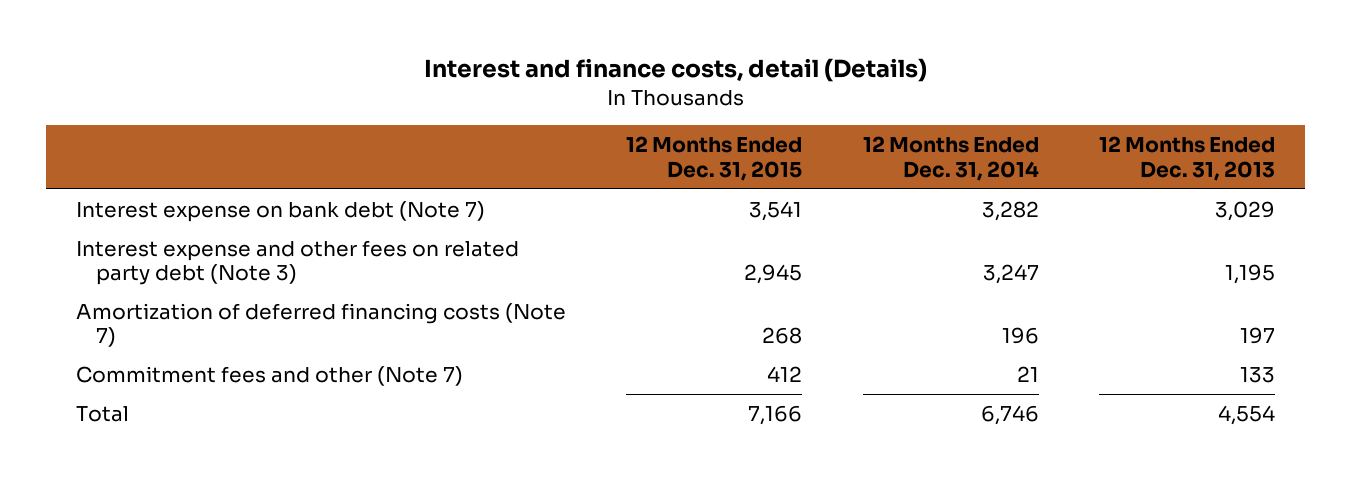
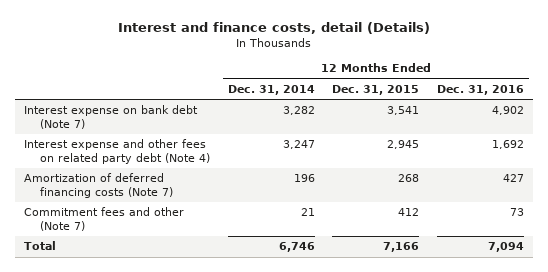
[1099,136,1276,181] 12 Months Ended Dec. 31, 2013 -> none
none -> [437,84,525,95] Dec. 31, 2016
[76,239,520,286] Interest expense and other fees on related party debt (Note 3) -> [23,139,210,165] Interest expense and other fees on related party debt (Note 4)

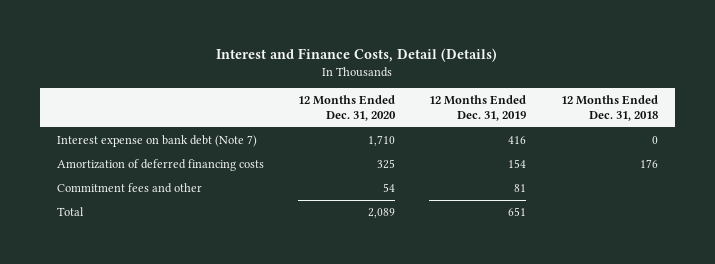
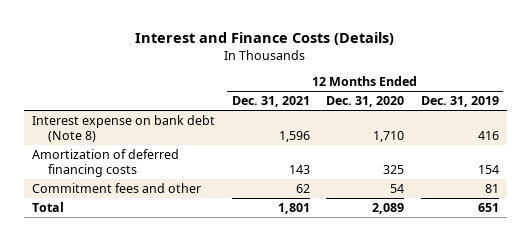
[216,47,498,62] Interest and Finance Costs, Detail (Details) -> [135,31,395,45] Interest and Finance Costs (Details)
[560,95,658,122] 12 Months Ended Dec. 31, 2018 -> none
none -> [231,96,310,108] Dec. 31, 2021
[56,134,257,147] Interest expense on bank debt (Note 7) -> [31,115,215,142] Interest expense on bank debt (Note 8)

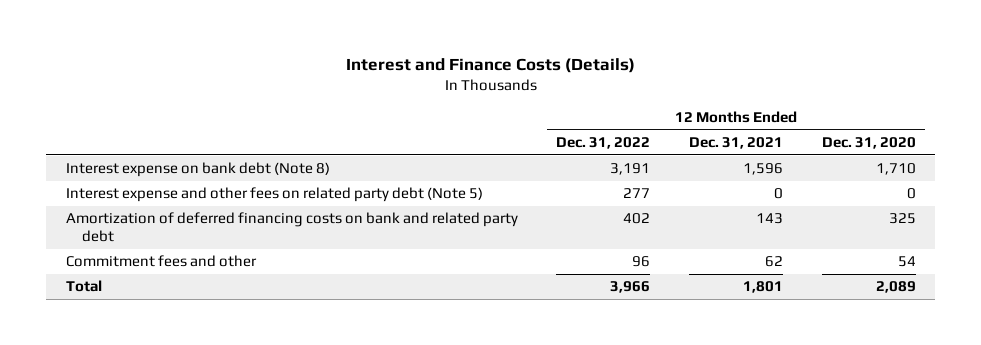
[420,96,499,108] Dec. 31, 2019 -> none
none -> [556,137,651,150] Dec. 31, 2022
none -> [65,187,483,203] Interest expense and other fees on related party debt (Note 5)
[31,149,179,177] Amortization of deferred financing costs -> [65,212,518,243] Amortization of deferred financing costs on bank and related party debt

